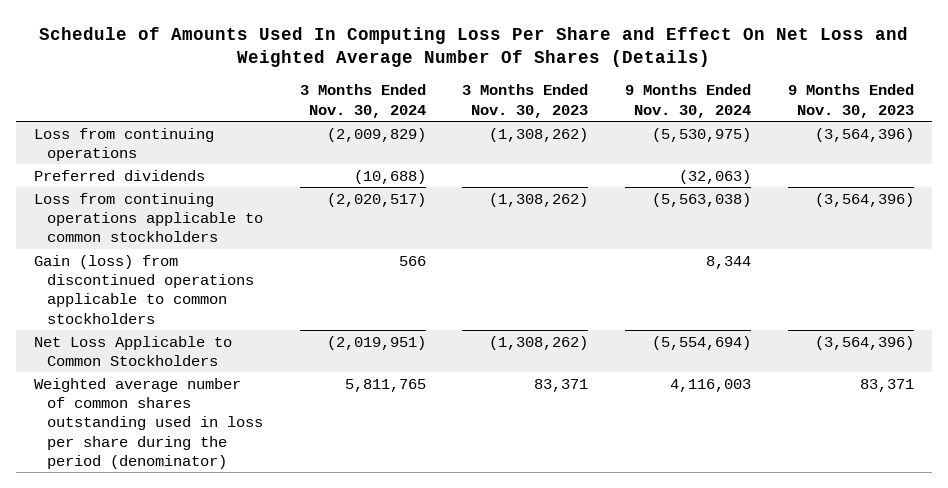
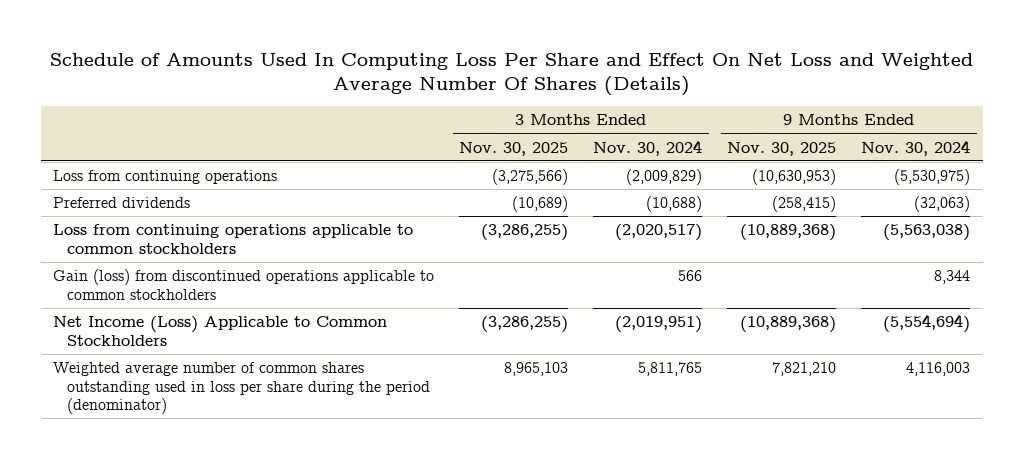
[462,84,589,118] 3 Months Ended Nov. 30, 2023 -> none
[787,84,914,118] 9 Months Ended Nov. 30, 2023 -> none
none -> [459,141,569,156] Nov. 30, 2025
none -> [727,141,837,156] Nov. 30, 2025
[34,335,233,366] Net Loss Applicable to Common Stockholders -> [53,316,388,346] Net Income (Loss) Applicable to Common Stockholders

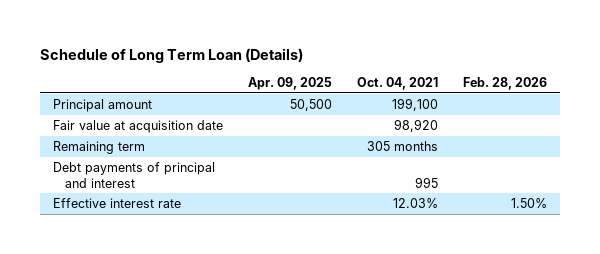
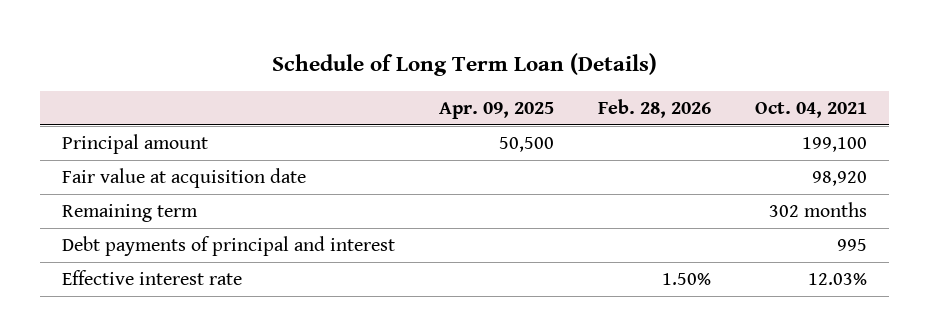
[367,140,439,151] 305 months -> [769,202,868,218] 302 months

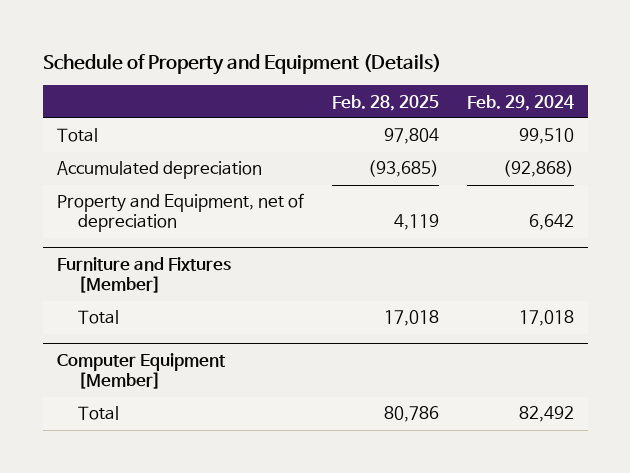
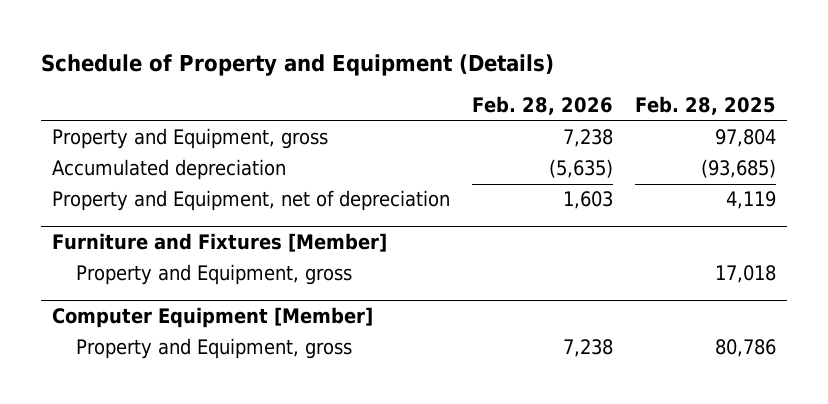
[466,94,574,111] Feb. 29, 2024 -> none
none -> [472,96,614,116] Feb. 28, 2026
[56,128,98,143] Total -> [51,128,328,150] Property and Equipment, gross
[77,310,119,325] Total -> [75,264,352,286] Property and Equipment, gross
[77,406,119,421] Total -> [75,338,352,360] Property and Equipment, gross

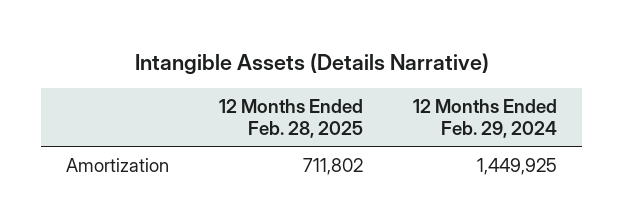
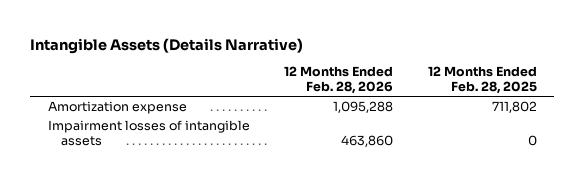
[413,98,558,138] 12 Months Ended Feb. 29, 2024 -> none
none -> [284,66,394,95] 12 Months Ended Feb. 28, 2026
[65,157,169,172] Amortization -> [47,101,187,115] Amortization expense
none -> [47,120,250,146] Impairment losses of intangible assets

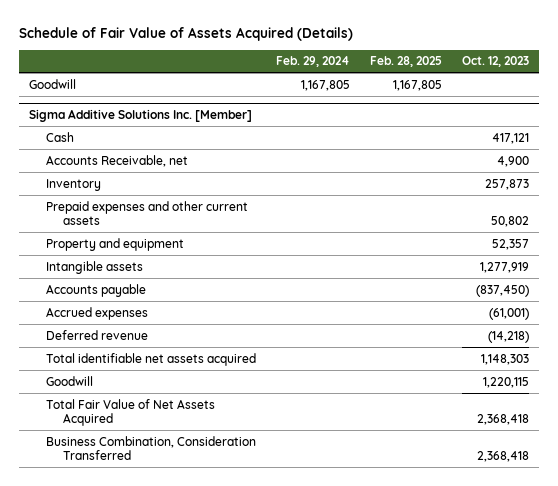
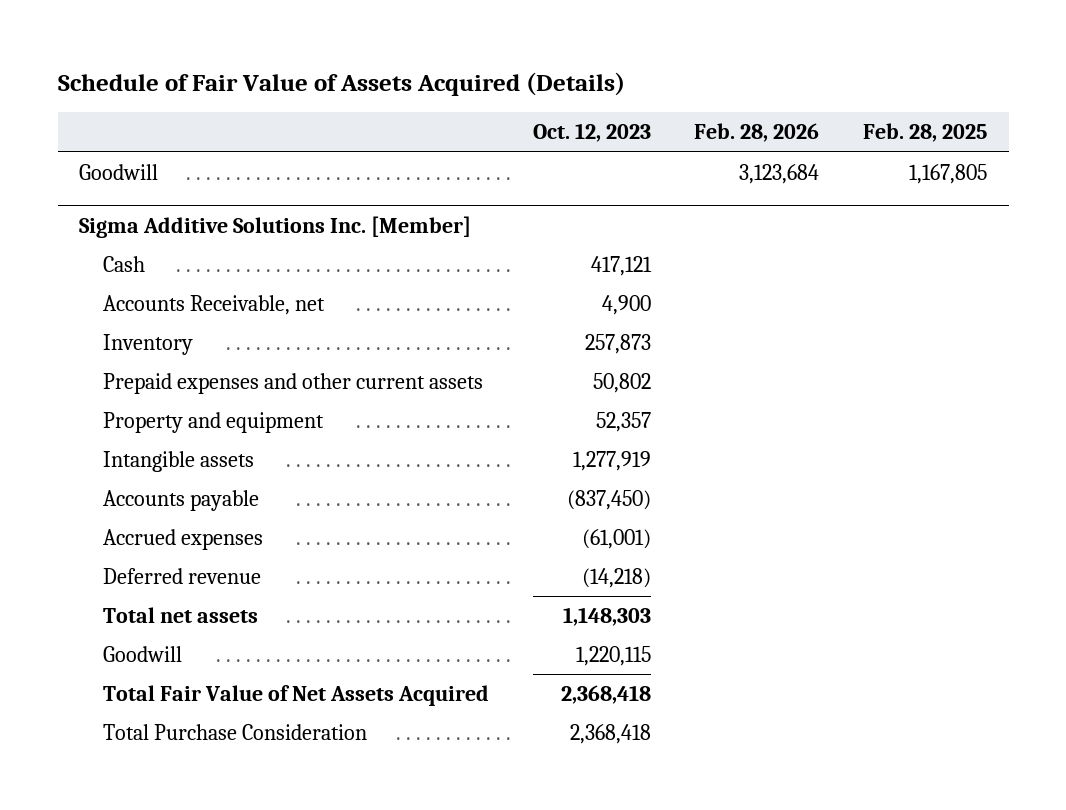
[276,56,351,68] Feb. 29, 2024 -> none
none -> [694,123,820,143] Feb. 28, 2026
[46,352,257,366] Total identifiable net assets acquired -> [103,606,259,623] Total net assets
[46,435,257,461] Business Combination, Consideration Transferred -> [103,723,368,740] Total Purchase Consideration

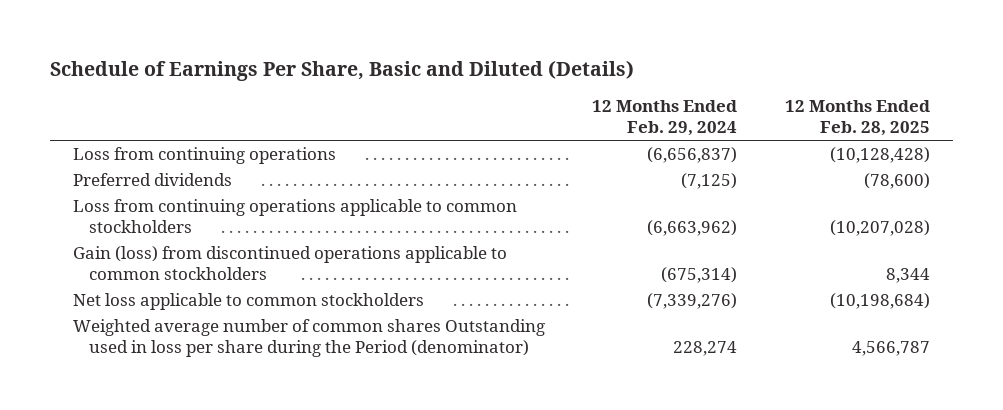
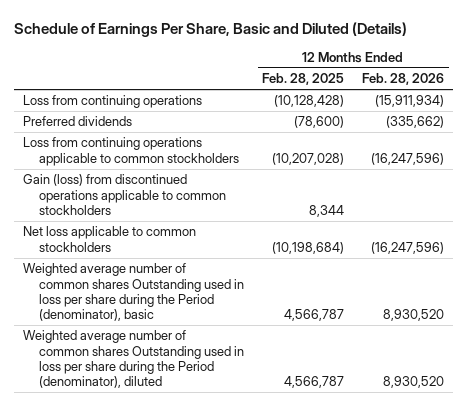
[592,100,738,137] 12 Months Ended Feb. 29, 2024 -> none
none -> [362,73,445,86] Feb. 28, 2026
[73,319,546,358] Weighted average number of common shares Outstanding used in loss per share during the Period (denominator) -> [22,263,245,322] Weighted average number of common shares Outstanding used in loss per share during the Period (denominator), basic
none -> [22,330,245,389] Weighted average number of common shares Outstanding used in loss per share during the Period (denominator), diluted

